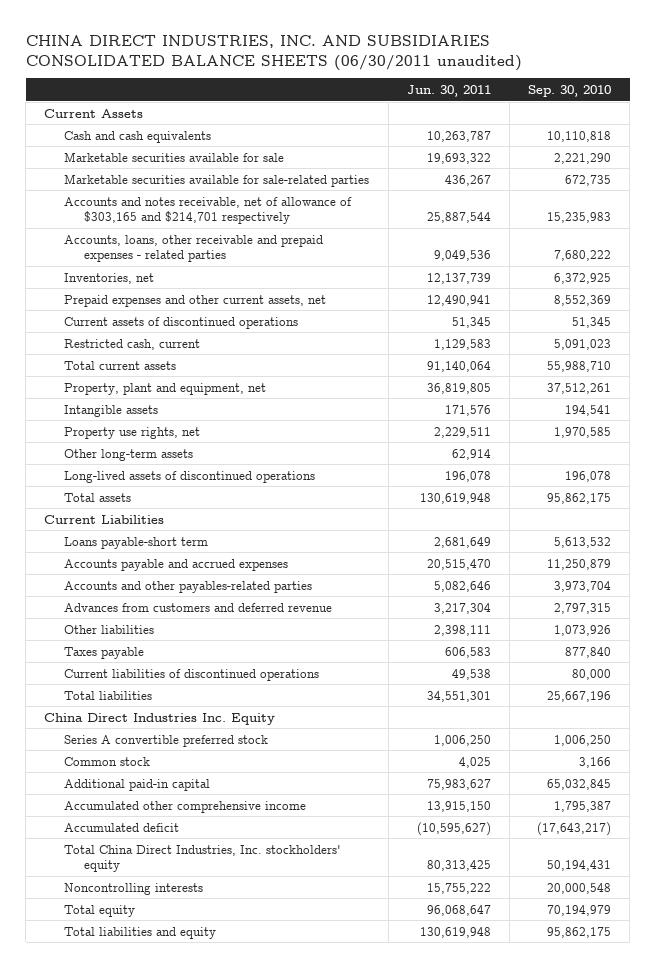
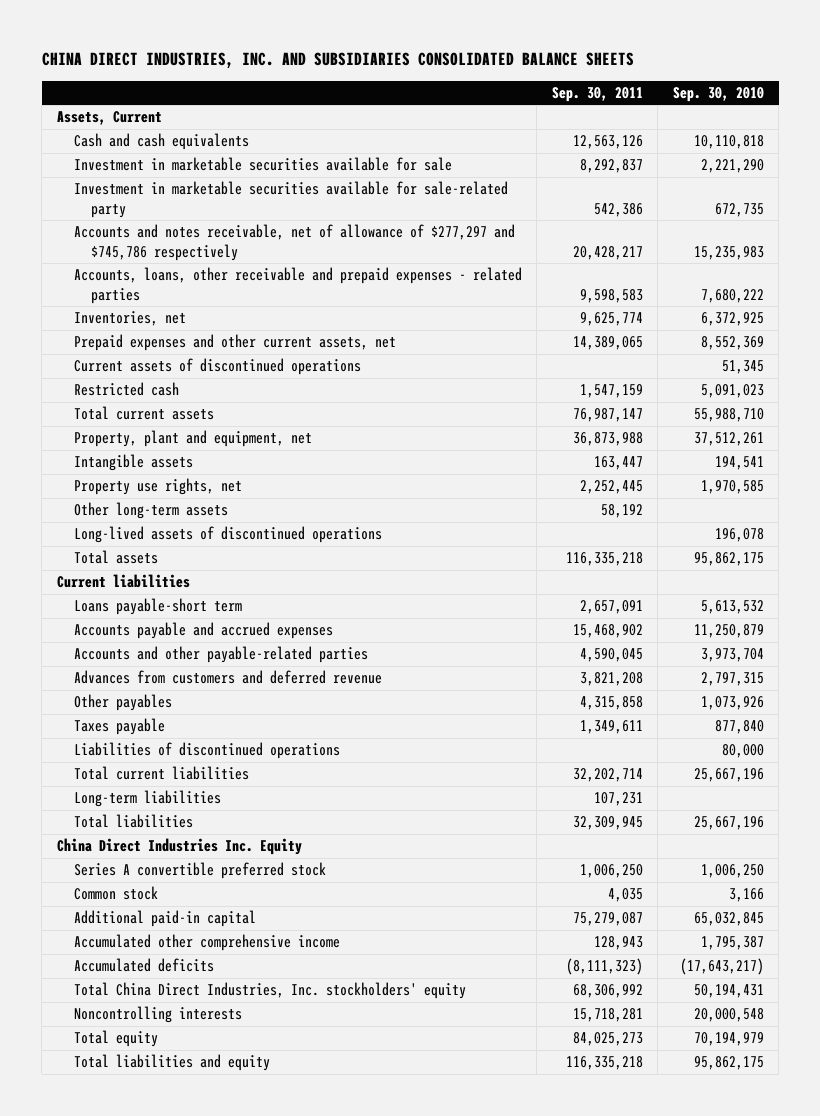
[25,34,522,71] CHINA DIRECT INDUSTRIES, INC. AND SUBSIDIARIES CONSOLIDATED BALANCE SHEETS (06/30/2011 unaudited) -> [41,52,634,70] CHINA DIRECT INDUSTRIES, INC. AND SUBSIDIARIES CONSOLIDATED BALANCE SHEETS
[406,84,491,97] Jun. 30, 2011 -> none
none -> [551,86,643,102] Sep. 30, 2011
[44,108,144,118] Current Assets -> [56,111,162,126] Assets, Current
[64,151,285,162] Marketable securities available for sale -> [73,157,452,172] Investment in marketable securities available for sale
[64,173,370,187] Marketable securities available for sale-related parties -> [73,181,508,218] Investment in marketable securities available for sale-related party
[64,196,353,225] Accounts and notes receivable, net of allowance of $303,165 and $214,701 respectively -> [73,224,515,261] Accounts and notes receivable, net of allowance of $277,297 and $745,786 respectively
[64,338,201,350] Restricted cash, current -> [73,382,179,397] Restricted cash
[44,514,165,524] Current Liabilities -> [56,574,190,589] Current liabilities
[64,580,313,593] Accounts and other payables-related parties -> [73,646,368,664] Accounts and other payable-related parties
[64,624,155,634] Other liabilities -> [73,694,172,712] Other payables
[64,668,320,681] Current liabilities of discontinued operations -> [73,742,340,760] Liabilities of discontinued operations
none -> [73,766,249,781] Total current liabilities
none -> [73,790,221,808] Long-term liabilities
[64,822,180,832] Accumulated deficit -> [73,958,214,973] Accumulated deficits

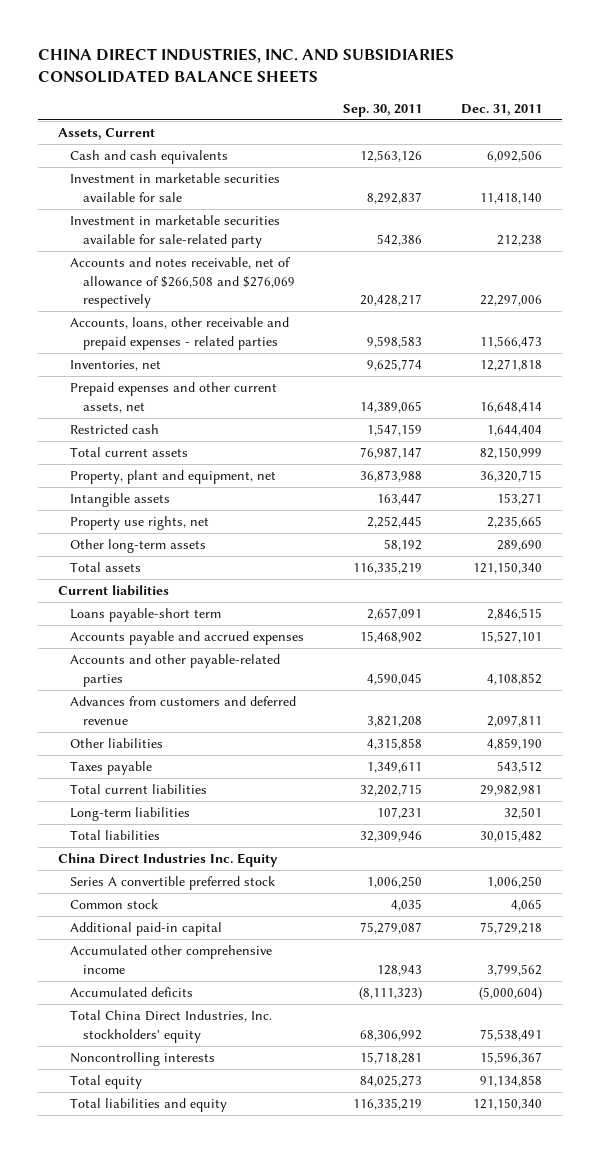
[672,86,764,102] Sep. 30, 2010 -> none
none -> [461,103,543,116] Dec. 31, 2011
[73,224,515,261] Accounts and notes receivable, net of allowance of $277,297 and $745,786 respectively -> [70,257,296,308] Accounts and notes receivable, net of allowance of $266,508 and $276,069 respectively
[73,358,361,376] Current assets of discontinued operations -> none
[73,526,382,544] Long-lived assets of discontinued operations -> none
[565,552,643,567] 116,335,218 -> [353,562,423,575] 116,335,219
[73,694,172,712] Other payables -> [70,738,164,749] Other liabilities
[73,742,340,760] Liabilities of discontinued operations -> none
[572,768,643,783] 32,202,714 -> [360,784,423,797] 32,202,715
[572,816,643,831] 32,309,945 -> [360,831,423,843] 32,309,946
[565,1056,643,1071] 116,335,218 -> [353,1098,423,1111] 116,335,219

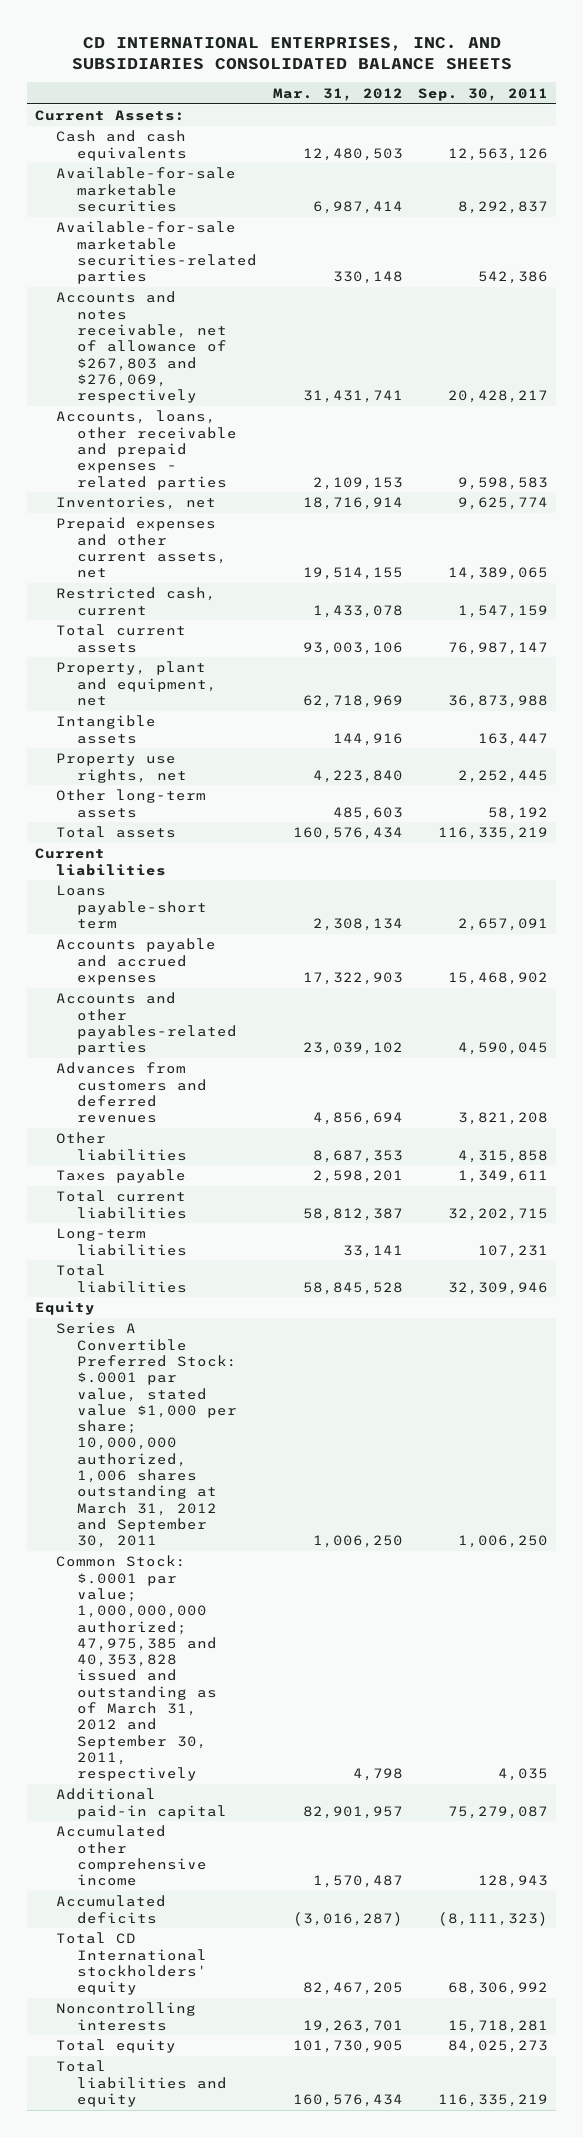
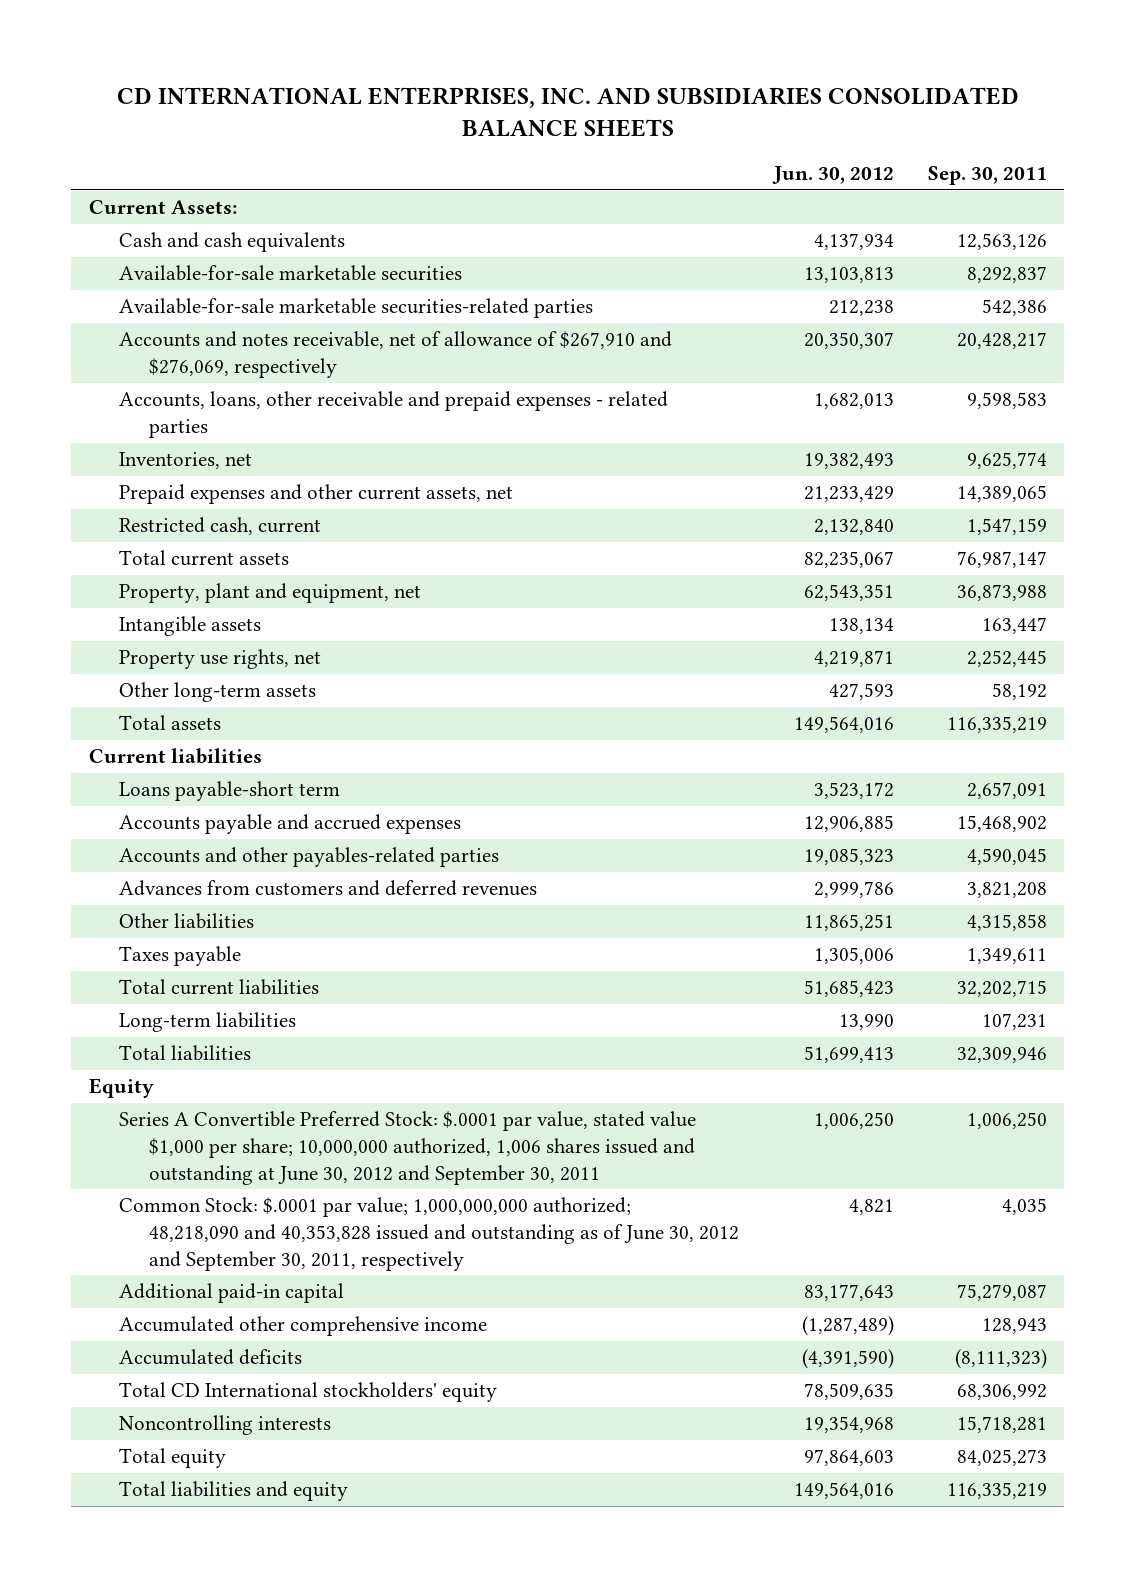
[272,87,403,101] Mar. 31, 2012 -> none
none -> [771,166,894,185] Jun. 30, 2012
[56,291,228,404] Accounts and notes receivable, net of allowance of $267,803 and $276,069, respectively -> [118,331,672,379] Accounts and notes receivable, net of allowance of $267,910 and $276,069, respectively
[56,1322,238,1549] Series A Convertible Preferred Stock: $.0001 par value, stated value $1,000 per share; 10,000,000 authorized, 1,006 shares outstanding at March 31, 2012 and September 30, 2011 -> [118,1111,696,1185] Series A Convertible Preferred Stock: $.0001 par value, stated value $1,000 per share; 10,000,000 authorized, 1,006 shares issued and outstanding at June 30, 2012 and September 30, 2011
[56,1555,218,1782] Common Stock: $.0001 par value; 1,000,000,000 authorized; 47,975,385 and 40,353,828 issued and outstanding as of March 31, 2012 and September 30, 2011, respectively -> [118,1197,740,1271] Common Stock: $.0001 par value; 1,000,000,000 authorized; 48,218,090 and 40,353,828 issued and outstanding as of June 30, 2012 and September 30, 2011, respectively

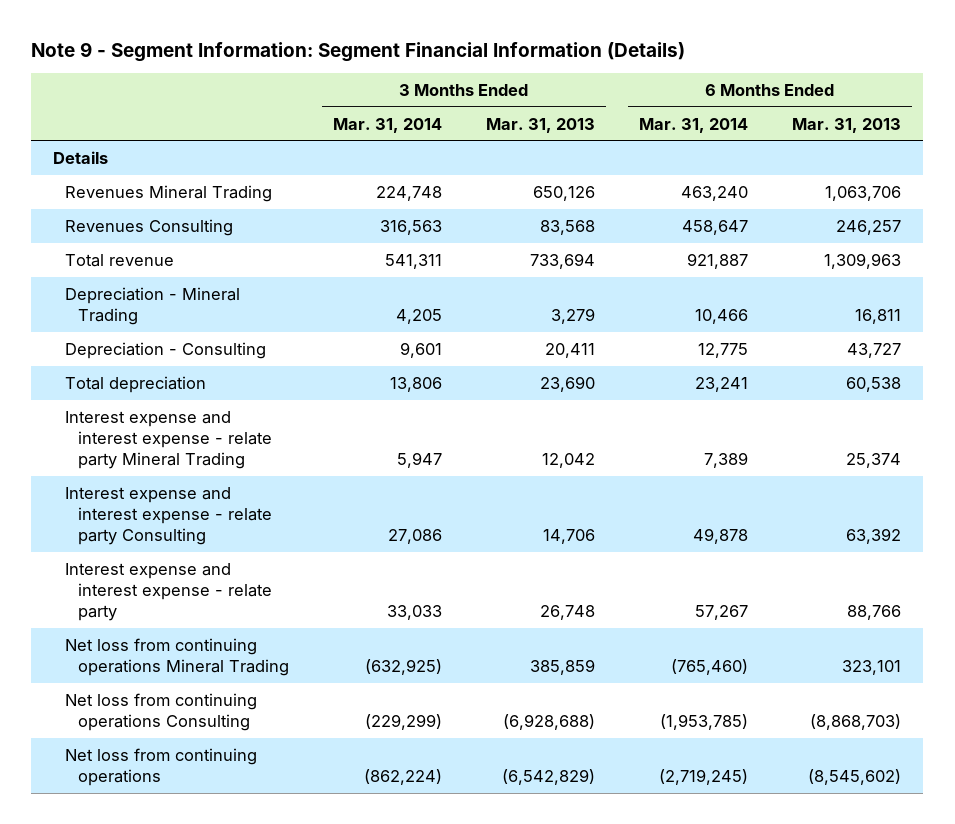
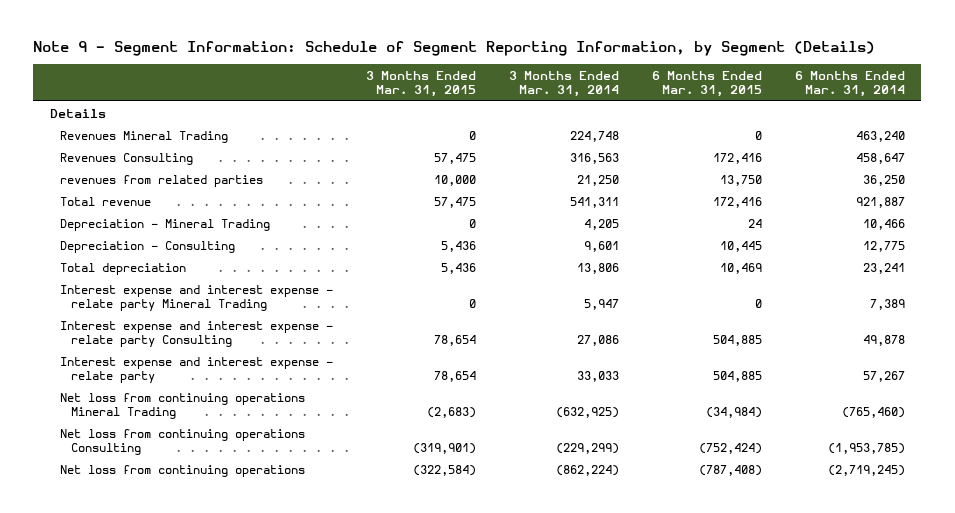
[31,41,686,62] Note 9 - Segment Information: Segment Financial Information (Details) -> [33,41,876,57] Note 9 - Segment Information: Schedule of Segment Reporting Information, by Segment (Details)
[486,117,596,133] Mar. 31, 2013 -> none
[792,117,902,133] Mar. 31, 2013 -> none
none -> [366,71,477,98] 3 Months Ended Mar. 31, 2015
none -> [651,71,762,98] 6 Months Ended Mar. 31, 2015
none -> [60,174,264,187] revenues from related parties

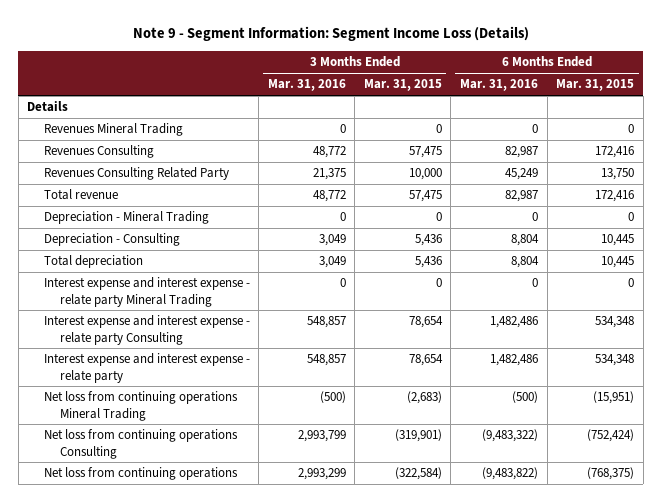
[33,41,876,57] Note 9 - Segment Information: Schedule of Segment Reporting Information, by Segment (Details) -> [132,26,529,42] Note 9 - Segment Information: Segment Income Loss (Details)
[508,71,619,98] 3 Months Ended Mar. 31, 2014 -> none
[794,71,905,98] 6 Months Ended Mar. 31, 2014 -> none
none -> [267,79,346,92] Mar. 31, 2016
none -> [459,79,538,92] Mar. 31, 2016
[60,174,264,187] revenues from related parties -> [43,167,229,181] Revenues Consulting Related Party
[747,218,762,228] 24 -> [628,212,635,222] 0
[719,262,762,274] 10,469 -> [601,256,635,269] 10,445
[712,334,762,346] 504,885 -> [595,316,635,329] 534,348
[712,370,762,382] 504,885 -> [595,354,635,367] 534,348
[705,406,762,418] (34,984) -> [593,391,635,405] (15,951)
[698,464,762,476] (787,408) -> [587,467,635,481] (768,375)

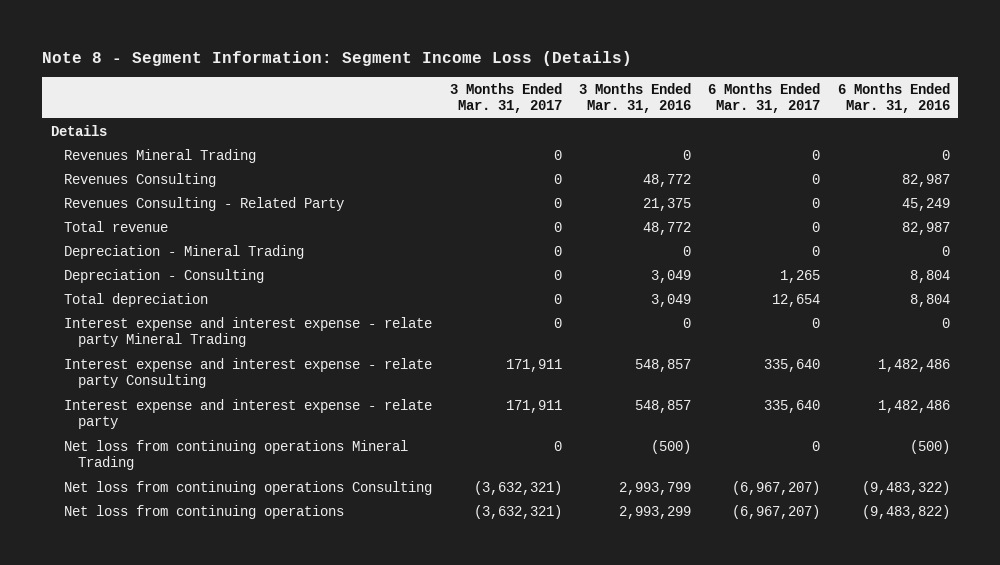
[132,26,529,42] Note 9 - Segment Information: Segment Income Loss (Details) -> [41,51,632,67] Note 8 - Segment Information: Segment Income Loss (Details)
[363,79,442,92] Mar. 31, 2015 -> none
[556,79,635,92] Mar. 31, 2015 -> none
none -> [449,83,562,114] 3 Months Ended Mar. 31, 2017
none -> [708,83,821,114] 6 Months Ended Mar. 31, 2017
[43,167,229,181] Revenues Consulting Related Party -> [64,196,345,211] Revenues Consulting - Related Party

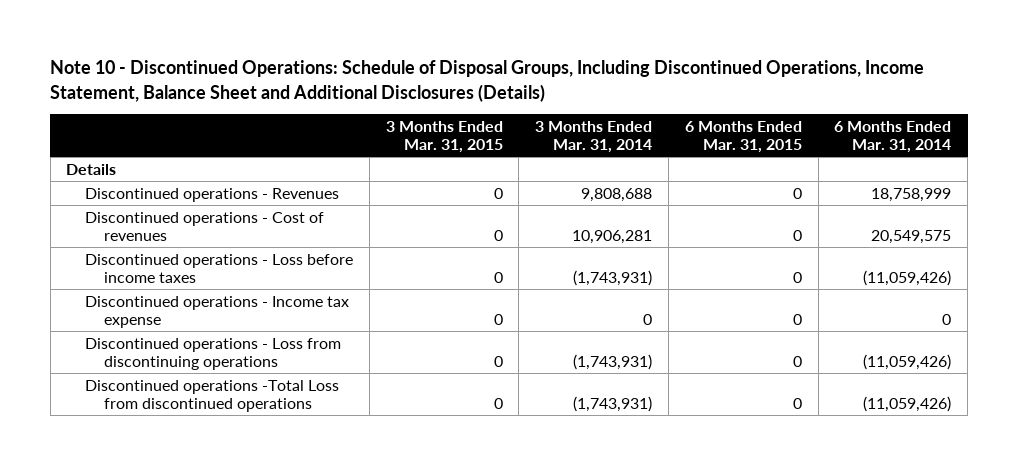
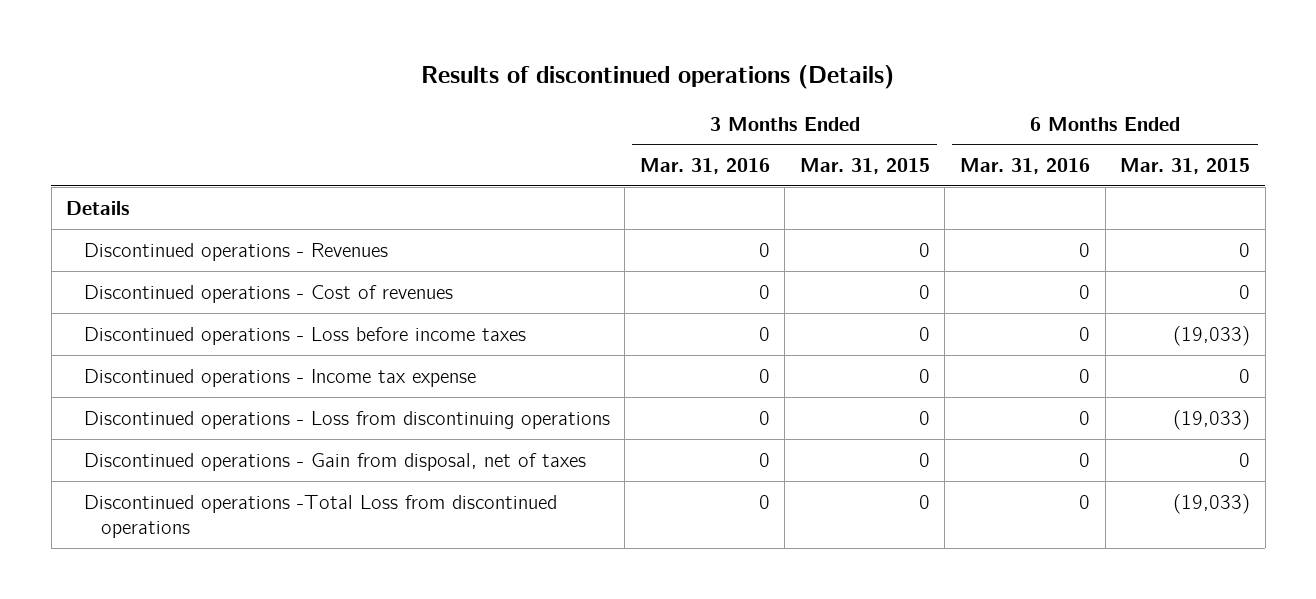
[50,60,925,102] Note 10 - Discontinued Operations: Schedule of Disposal Groups, Including Discontinued Operations, Income Statement, Balance Sheet and Additional Disclosures (Details) -> [421,64,895,89] Results of discontinued operations (Details)
[535,120,653,153] 3 Months Ended Mar. 31, 2014 -> none
[834,120,952,153] 6 Months Ended Mar. 31, 2014 -> none
none -> [639,158,770,175] Mar. 31, 2016
none -> [960,158,1091,175] Mar. 31, 2016
[792,271,802,283] 0 -> [1173,325,1251,346] (19,033)
[792,355,802,367] 0 -> [1173,409,1251,430] (19,033)
none -> [83,452,586,471] Discontinued operations - Gain from disposal, net of taxes
[792,397,802,409] 0 -> [1173,493,1251,514] (19,033)

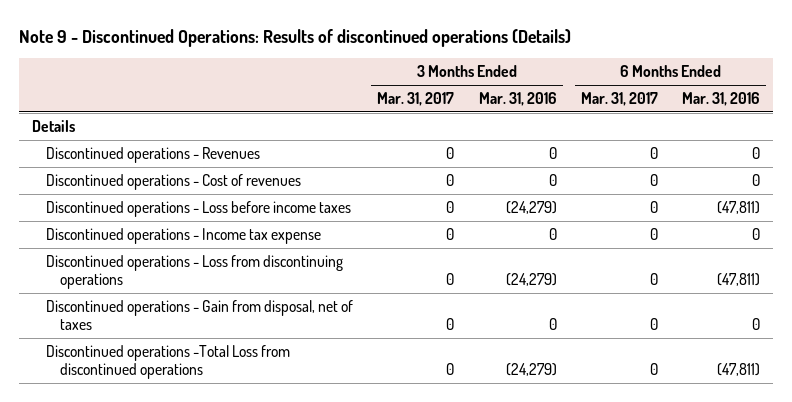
[421,64,895,89] Results of discontinued operations (Details) -> [19,29,572,48] Note 9 - Discontinued Operations: Results of discontinued operations (Details)
[799,158,930,175] Mar. 31, 2015 -> none
[1120,158,1251,175] Mar. 31, 2015 -> none
none -> [377,92,455,107] Mar. 31, 2017
none -> [580,92,658,107] Mar. 31, 2017
[758,326,770,341] 0 -> [505,200,557,214] (24,279)
[1079,326,1091,341] 0 -> [717,200,761,214] (47,811)
[758,410,770,425] 0 -> [505,272,557,286] (24,279)
[1079,410,1091,425] 0 -> [717,272,761,286] (47,811)
[758,494,770,509] 0 -> [505,362,557,376] (24,279)
[1079,494,1091,509] 0 -> [717,362,761,376] (47,811)

